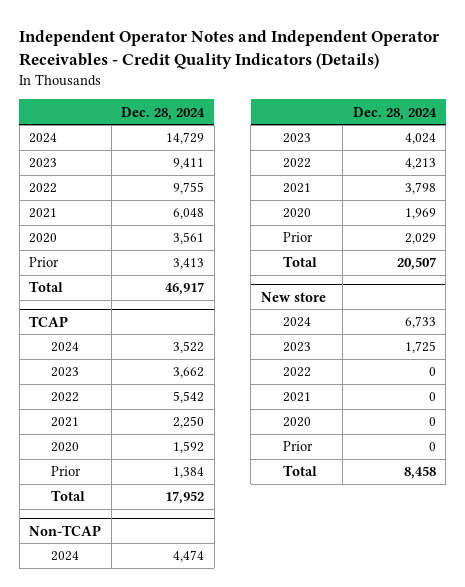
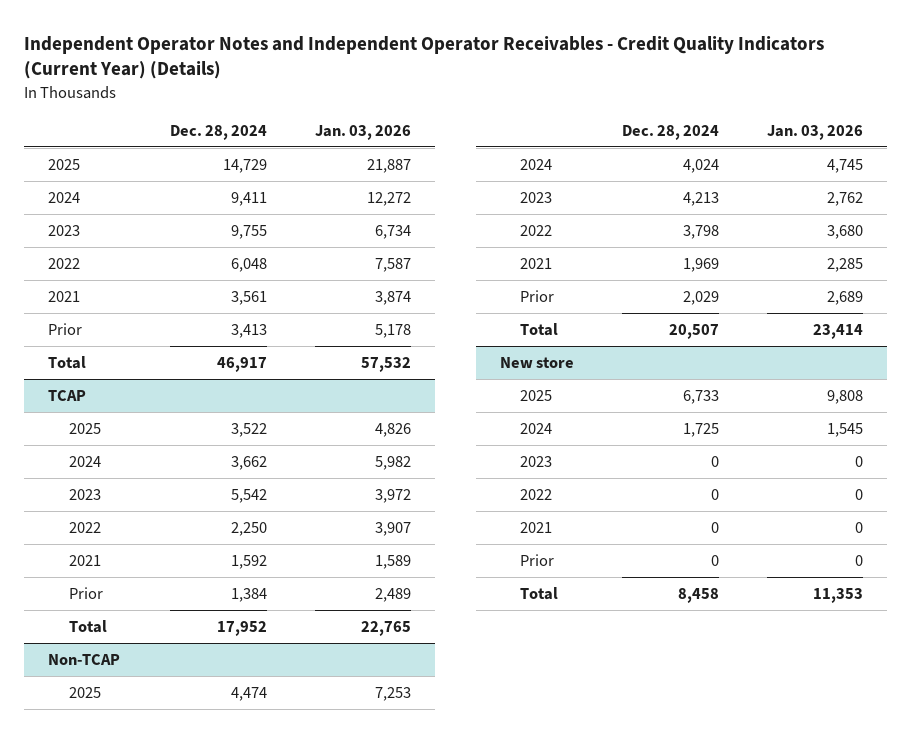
[19,29,441,69] Independent Operator Notes and Independent Operator Receivables - Credit Quality Indicators (Details) -> [24,35,825,80] Independent Operator Notes and Independent Operator Receivables - Credit Quality Indicators (Current Year) (Details)
none -> [314,124,411,140] Jan. 03, 2026
[29,233,58,244] 2020 -> none
none -> [48,158,81,170] 2025
[166,132,205,145] 14,729 -> [231,191,268,206] 9,411
[173,158,205,170] 9,411 -> [231,224,268,239] 9,755
[173,182,205,195] 9,755 -> [231,257,268,272] 6,048
[173,208,205,220] 6,048 -> [231,290,268,305] 3,561
[51,442,80,453] 2020 -> none
none -> [68,422,101,434] 2025
[173,341,205,354] 3,522 -> [231,455,268,470] 3,662
[173,367,205,379] 3,662 -> [231,488,268,503] 5,542
[173,391,205,404] 5,542 -> [231,521,268,536] 2,250
[173,416,205,429] 2,250 -> [231,554,268,569] 1,592
[283,208,312,219] 2020 -> none
none -> [68,686,101,698] 2025
[173,550,205,563] 4,474 -> [682,158,719,173] 4,024
[404,133,436,145] 4,024 -> [682,191,719,206] 4,213
[404,158,436,170] 4,213 -> [682,224,719,239] 3,798
[404,182,436,195] 3,798 -> [682,257,719,272] 1,969
none -> [520,389,553,401] 2025
[404,316,436,329] 6,733 -> [682,422,719,437] 1,725
[404,341,436,354] 1,725 -> [710,455,719,467] 0
[283,417,312,428] 2020 -> none

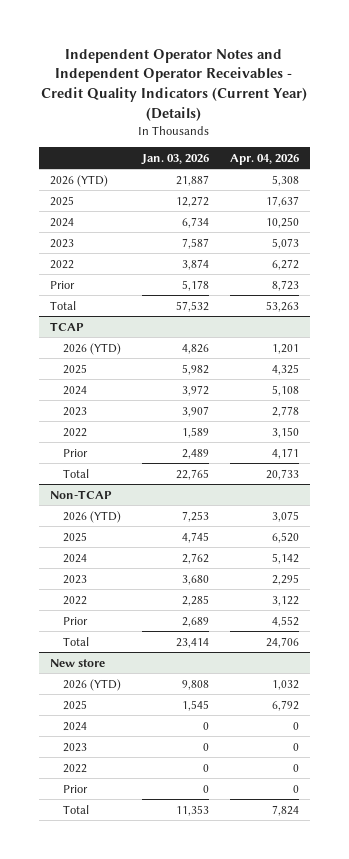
[170,124,268,140] Dec. 28, 2024 -> none
none -> [230,153,300,165] Apr. 04, 2026
[48,290,81,302] 2021 -> none
none -> [49,174,108,187] 2026 (YTD)
[366,158,411,173] 21,887 -> [176,195,210,207] 12,272
[366,191,411,206] 12,272 -> [182,216,210,228] 6,734
[374,224,411,239] 6,734 -> [182,237,210,249] 7,587
[374,257,411,272] 7,587 -> [182,258,210,270] 3,874
[68,554,101,566] 2021 -> none
none -> [62,342,121,355] 2026 (YTD)
[374,422,411,437] 4,826 -> [182,363,210,375] 5,982
[374,455,411,470] 5,982 -> [182,384,210,396] 3,972
[374,488,411,503] 3,972 -> [182,405,210,417] 3,907
[374,521,411,536] 3,907 -> [182,426,210,438] 1,589
[520,257,553,269] 2021 -> none
none -> [62,510,121,523] 2026 (YTD)
[374,686,411,701] 7,253 -> [182,531,210,543] 4,745
[826,158,863,173] 4,745 -> [182,552,210,564] 2,762
[826,191,863,206] 2,762 -> [182,574,210,585] 3,680
[826,224,863,239] 3,680 -> [182,594,210,606] 2,285
none -> [62,678,121,691] 2026 (YTD)
[826,389,863,404] 9,808 -> [182,699,210,711] 1,545
[826,422,863,437] 1,545 -> [203,721,210,730] 0
[520,521,553,533] 2021 -> none

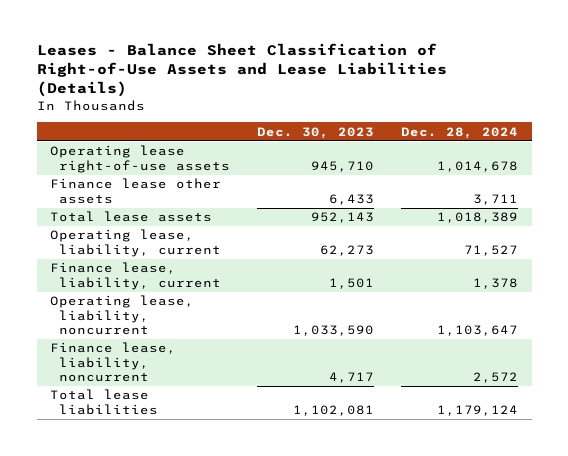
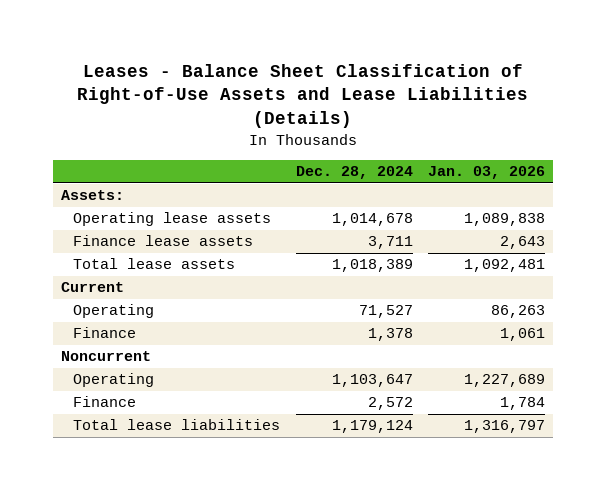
[257,126,375,139] Dec. 30, 2023 -> none
none -> [428,166,546,180] Jan. 03, 2026
none -> [60,190,124,201] Assets:
[50,145,231,173] Operating lease right-of-use assets -> [73,212,272,227] Operating lease assets
[50,178,222,204] Finance lease other assets -> [73,235,254,247] Finance lease assets
none -> [60,282,124,293] Current
[50,229,222,257] Operating lease, liability, current -> [73,304,155,319] Operating
[50,262,222,290] Finance lease, liability, current -> [73,327,137,339] Finance
none -> [60,351,151,362] Noncurrent
[50,295,195,335] Operating lease, liability, noncurrent -> [73,373,155,388] Operating
[50,342,177,382] Finance lease, liability, noncurrent -> [73,396,137,408] Finance

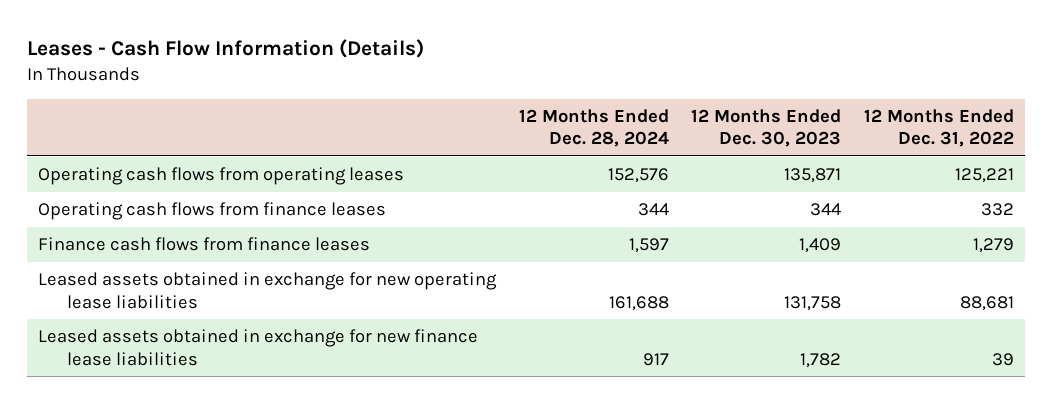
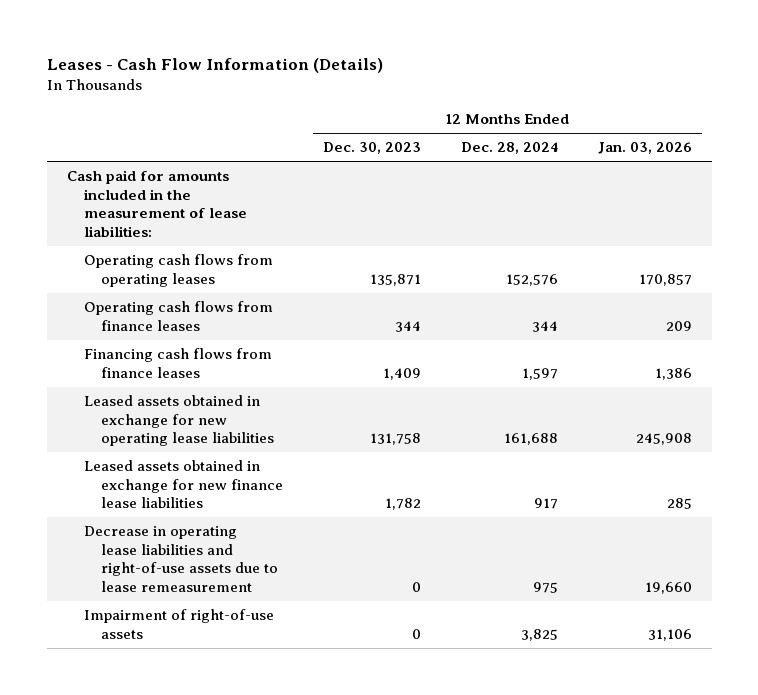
[863,108,1014,148] 12 Months Ended Dec. 31, 2022 -> none
none -> [597,142,692,155] Jan. 03, 2026
none -> [66,170,248,238] Cash paid for amounts included in the measurement of lease liabilities:
[37,237,370,252] Finance cash flows from finance leases -> [84,348,273,378] Financing cash flows from finance leases
none -> [84,526,279,593] Decrease in operating lease liabilities and right-of-use assets due to lease remeasurement
none -> [84,609,275,639] Impairment of right-of-use assets

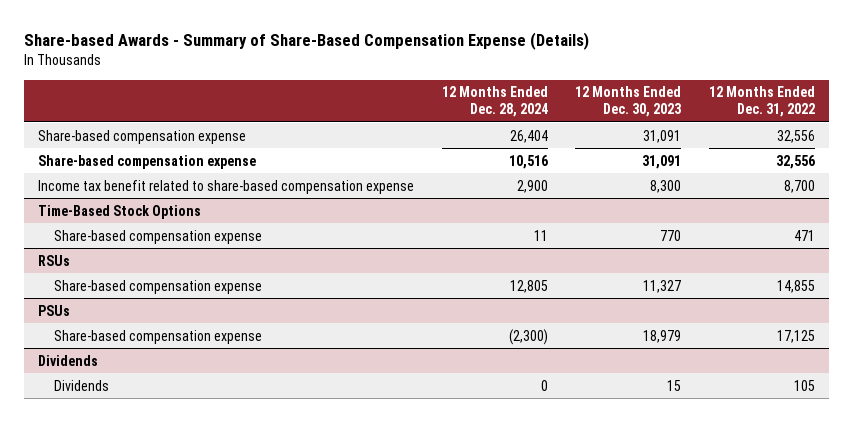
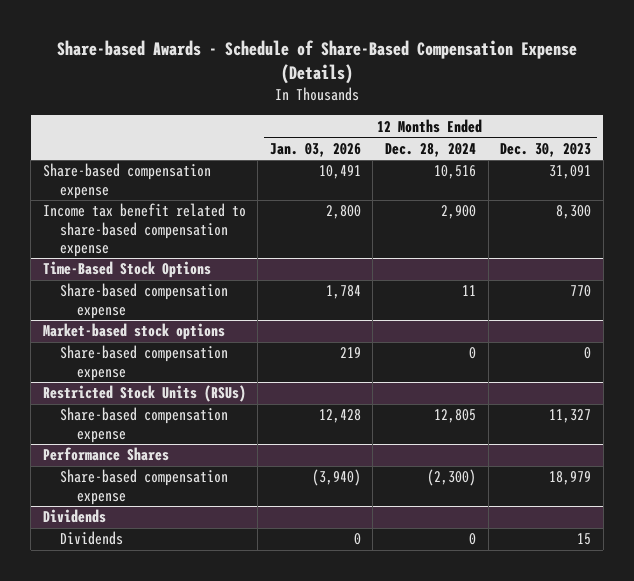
[24,32,590,51] Share-based Awards - Summary of Share-Based Compensation Expense (Details) -> [56,39,577,84] Share-based Awards - Schedule of Share-Based Compensation Expense (Details)
[708,86,815,118] 12 Months Ended Dec. 31, 2022 -> none
none -> [269,142,361,157] Jan. 03, 2026
[37,129,246,144] Share-based compensation expense -> none
none -> [42,323,225,341] Market-based stock options
none -> [59,345,228,381] Share-based compensation expense
[37,254,70,266] RSUs -> [42,385,246,403] Restricted Stock Units (RSUs)
[37,304,70,316] PSUs -> [42,447,169,462] Performance Shares

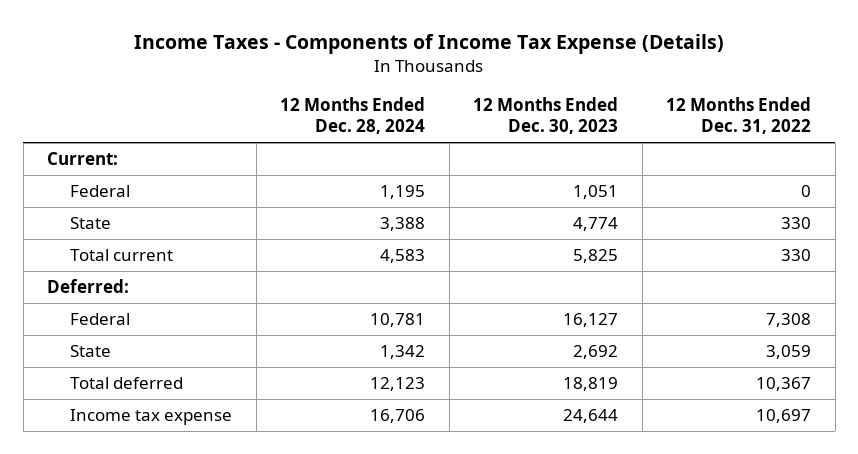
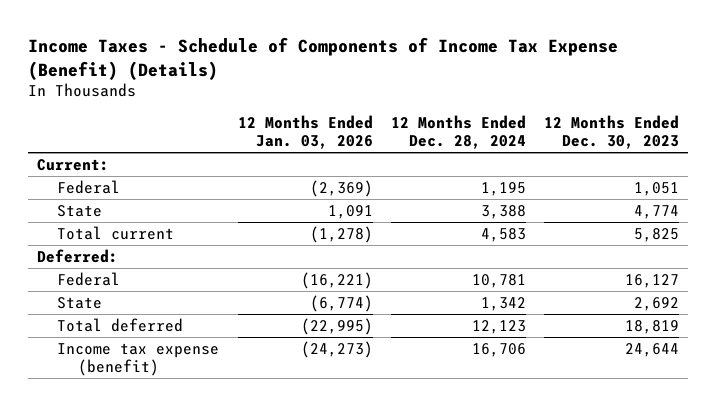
[134,34,725,55] Income Taxes - Components of Income Tax Expense (Details) -> [27,36,618,80] Income Taxes - Schedule of Components of Income Tax Expense (Benefit) (Details)
[666,96,812,135] 12 Months Ended Dec. 31, 2022 -> none
none -> [237,115,373,150] 12 Months Ended Jan. 03, 2026
[70,409,233,426] Income tax expense -> [57,342,220,376] Income tax expense (benefit)

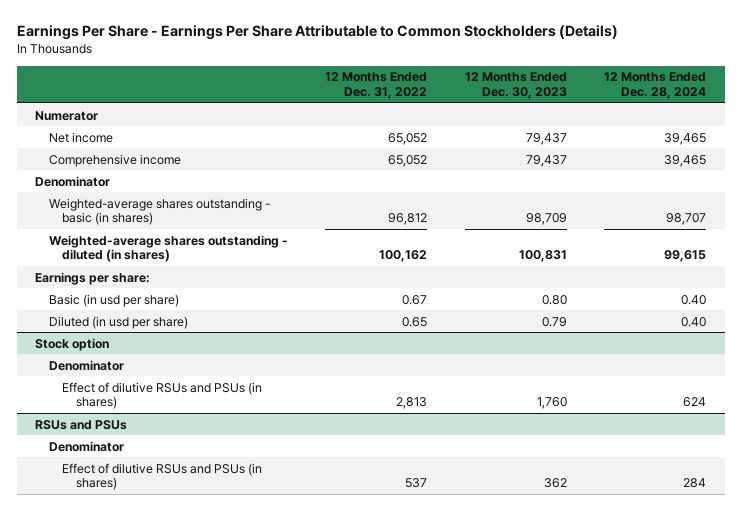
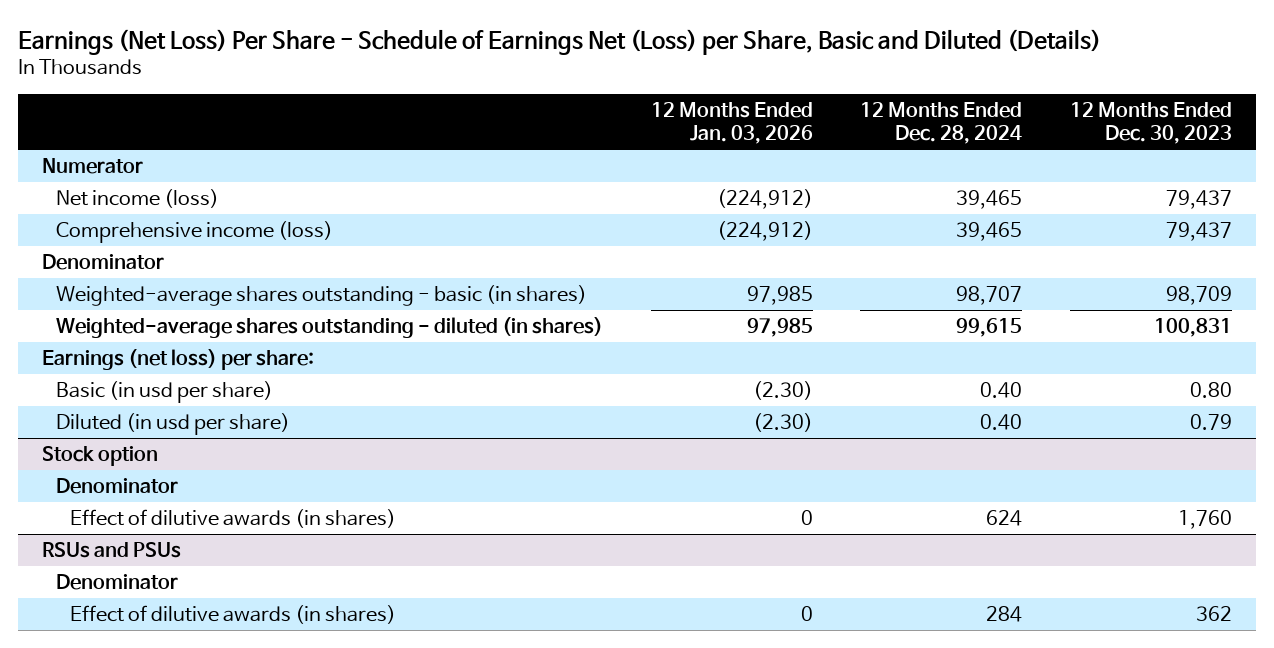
[16,25,618,41] Earnings Per Share - Earnings Per Share Attributable to Common Stockholders (Details) -> [18,29,1102,56] Earnings (Net Loss) Per Share - Schedule of Earnings Net (Loss) per Share, Basic and Diluted (Details)
[325,72,428,99] 12 Months Ended Dec. 31, 2022 -> none
none -> [650,102,813,144] 12 Months Ended Jan. 03, 2026
[48,131,113,143] Net income -> [55,189,219,209] Net income (loss)
[48,153,181,167] Comprehensive income -> [55,221,333,244] Comprehensive income (loss)
[35,271,151,285] Earnings per share: -> [42,349,315,371] Earnings (net loss) per share:
[62,381,263,410] Effect of dilutive RSUs and PSUs (in shares) -> [69,509,396,529] Effect of dilutive awards (in shares)
[62,462,263,491] Effect of dilutive RSUs and PSUs (in shares) -> [69,605,396,625] Effect of dilutive awards (in shares)

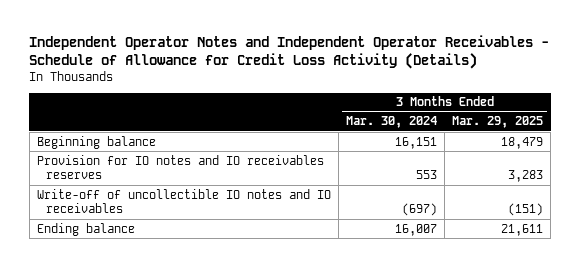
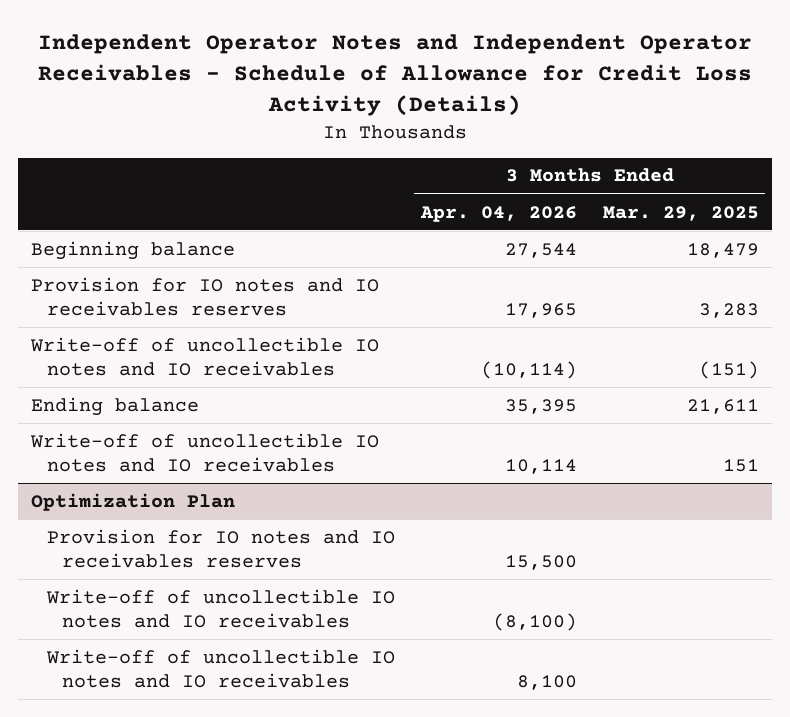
[346,116,438,129] Mar. 30, 2024 -> none
none -> [419,205,577,222] Apr. 04, 2026
none -> [30,432,380,472] Write-off of uncollectible IO notes and IO receivables
none -> [31,492,236,511] Optimization Plan
none -> [46,528,395,568] Provision for IO notes and IO receivables reserves
none -> [45,588,395,628] Write-off of uncollectible IO notes and IO receivables
none -> [45,648,395,688] Write-off of uncollectible IO notes and IO receivables

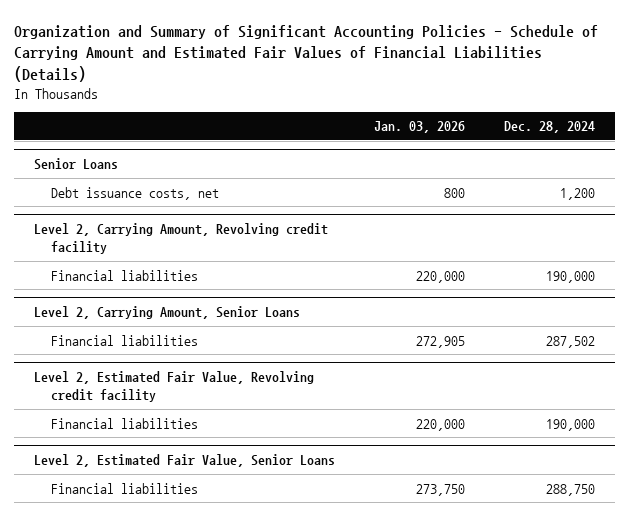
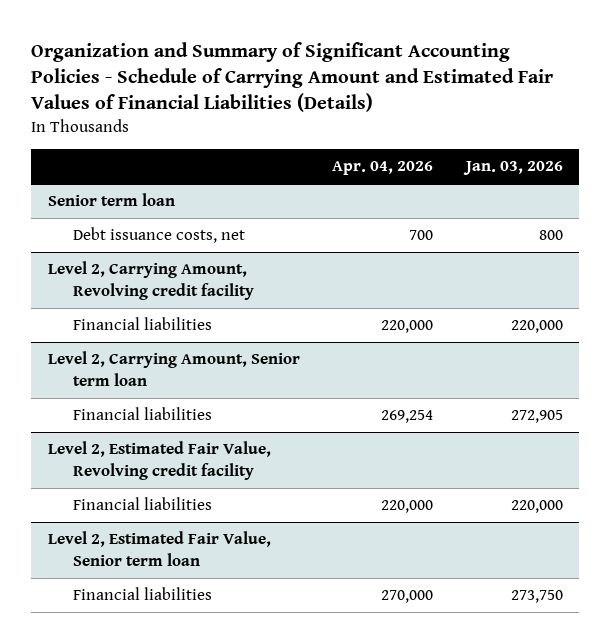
[504,121,596,134] Dec. 28, 2024 -> none
none -> [332,161,434,176] Apr. 04, 2026
[33,158,118,171] Senior Loans -> [47,193,175,207] Senior term loan
[33,306,300,320] Level 2, Carrying Amount, Senior Loans -> [47,351,300,386] Level 2, Carrying Amount, Senior term loan
[33,454,335,468] Level 2, Estimated Fair Value, Senior Loans -> [47,531,271,566] Level 2, Estimated Fair Value, Senior term loan

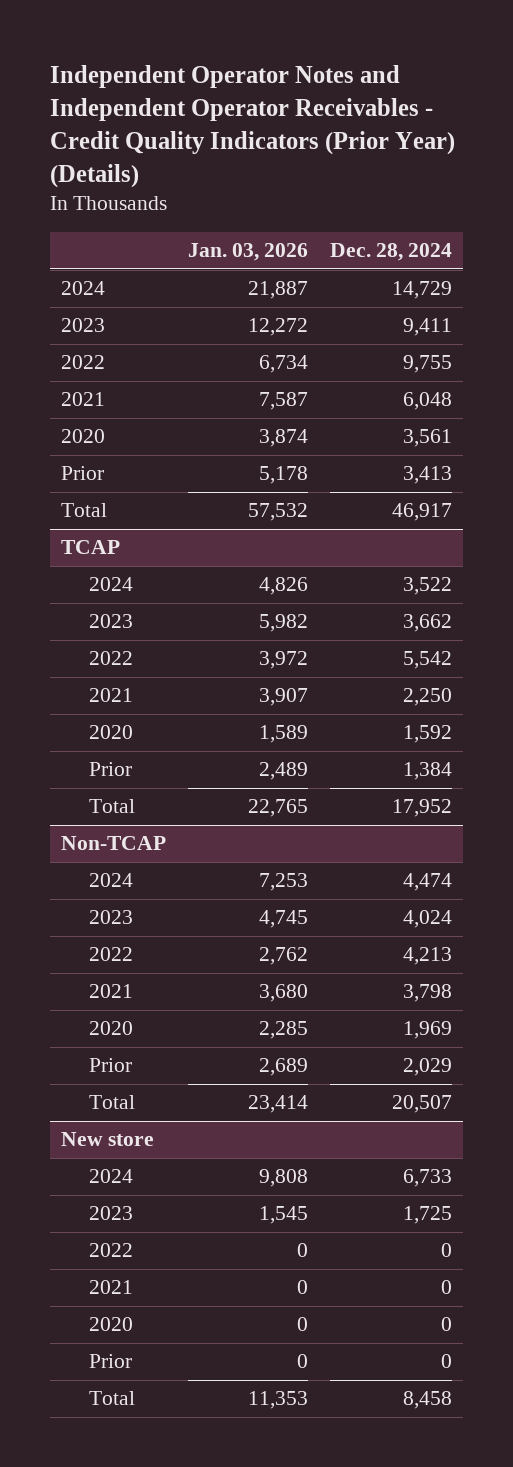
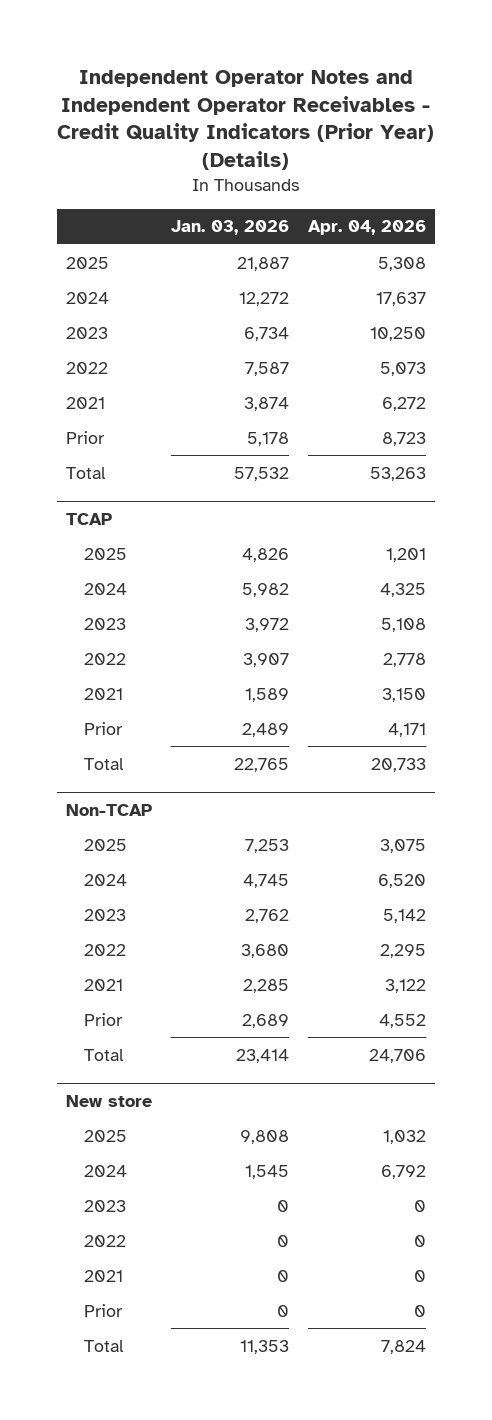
[330,243,453,262] Dec. 28, 2024 -> none
none -> [308,220,427,236] Apr. 04, 2026
[60,429,105,444] 2020 -> none
none -> [66,256,110,269] 2025
[247,281,308,300] 21,887 -> [239,291,290,306] 12,272
[247,318,308,337] 12,272 -> [244,326,290,341] 6,734
[258,355,308,374] 6,734 -> [245,361,290,376] 7,587
[258,392,308,411] 7,587 -> [244,396,290,411] 3,874
[88,725,133,740] 2020 -> none
none -> [84,547,128,560] 2025
[258,577,308,596] 4,826 -> [242,582,290,597] 5,982
[258,614,308,633] 5,982 -> [245,617,290,632] 3,972
[258,651,308,670] 3,972 -> [243,652,290,667] 3,907
[258,688,308,707] 3,907 -> [245,687,290,702] 1,589
[88,1021,133,1036] 2020 -> none
none -> [84,838,128,851] 2025
[258,873,308,892] 7,253 -> [243,873,290,888] 4,745
[258,910,308,929] 4,745 -> [245,908,290,923] 2,762
[258,947,308,966] 2,762 -> [241,943,290,958] 3,680
[258,984,308,1003] 3,680 -> [243,978,290,993] 2,285
none -> [84,1129,128,1142] 2025
[258,1169,308,1188] 9,808 -> [245,1164,290,1179] 1,545
[258,1206,308,1225] 1,545 -> [277,1199,290,1212] 0
[88,1317,133,1332] 2020 -> none

